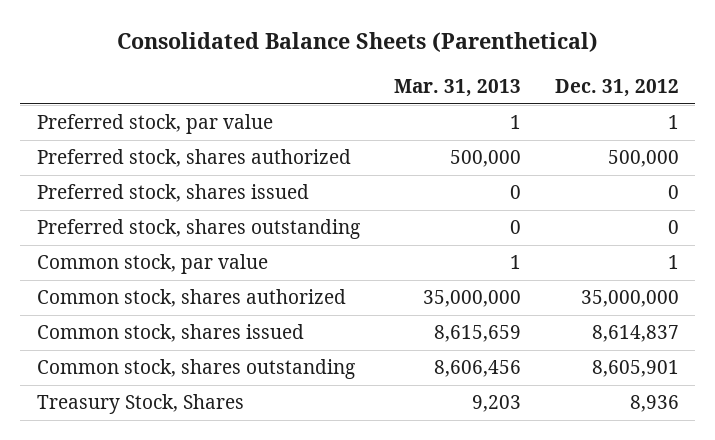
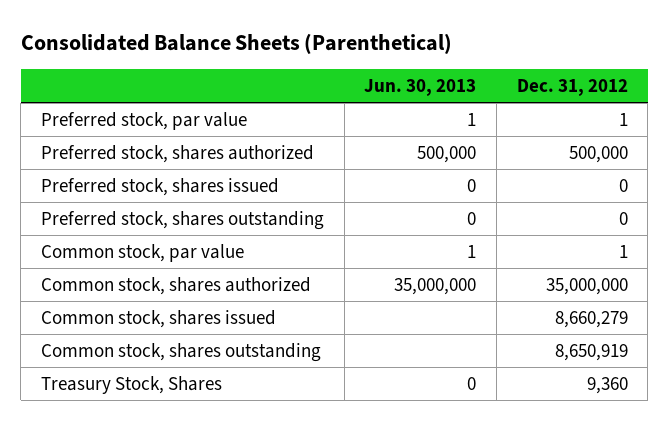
[393,78,521,97] Mar. 31, 2013 -> none
none -> [364,79,477,97] Jun. 30, 2013
[591,325,679,343] 8,614,837 -> [554,310,628,328] 8,660,279
[591,360,679,378] 8,605,901 -> [554,343,628,361] 8,650,919
[629,395,679,413] 8,936 -> [586,376,628,394] 9,360

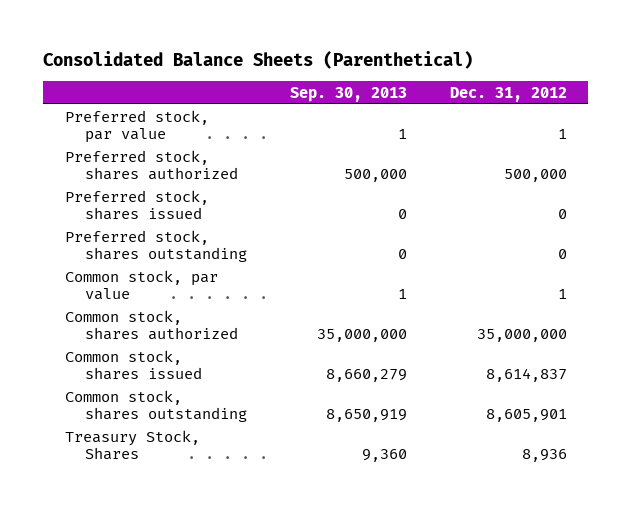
[364,79,477,97] Jun. 30, 2013 -> none
none -> [289,86,407,102] Sep. 30, 2013
[554,310,628,328] 8,660,279 -> [485,367,567,382] 8,614,837
[554,343,628,361] 8,650,919 -> [485,408,567,422] 8,605,901
[586,376,628,394] 9,360 -> [521,448,567,462] 8,936

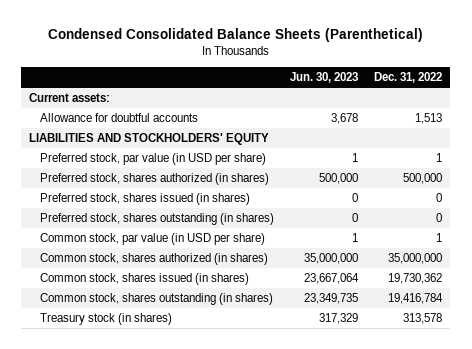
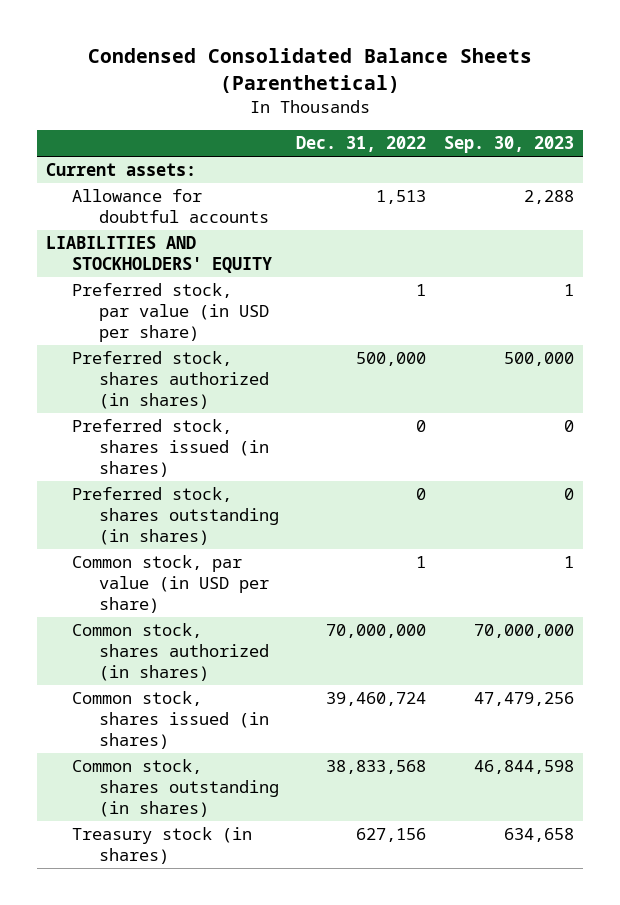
[290,72,359,84] Jun. 30, 2023 -> none
none -> [444,136,575,154] Sep. 30, 2023
[388,253,443,265] 35,000,000 -> [326,624,427,639] 70,000,000
[388,273,443,285] 19,730,362 -> [326,692,427,707] 39,460,724
[388,293,444,305] 19,416,784 -> [326,760,427,775] 38,833,568
[403,313,443,325] 313,578 -> [356,828,427,843] 627,156

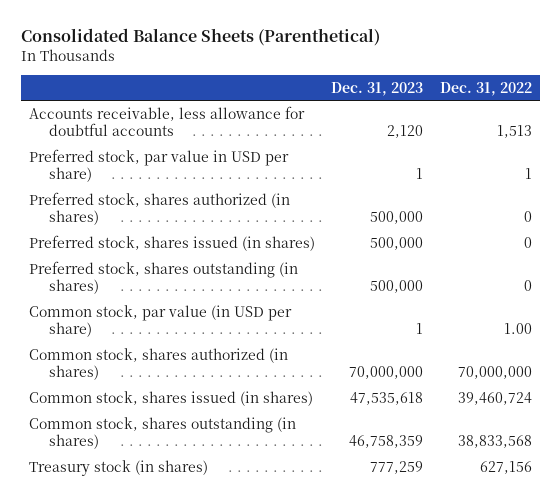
[87,48,532,93] Condensed Consolidated Balance Sheets (Parenthetical) -> [20,28,380,47] Consolidated Balance Sheets (Parenthetical)
[444,136,575,154] Sep. 30, 2023 -> none
none -> [331,81,424,96] Dec. 31, 2023
[45,163,196,177] Current assets: -> none
[45,236,273,274] LIABILITIES AND STOCKHOLDERS' EQUITY -> none
[72,189,269,224] Allowance for doubtful accounts -> [28,105,305,136] Accounts receivable, less allowance for doubtful accounts
[72,283,269,343] Preferred stock, par value (in USD per share) -> [28,148,289,182] Preferred stock, par value in USD per share)
[356,352,427,367] 500,000 -> [523,210,532,222] 0
[416,556,427,569] 1 -> [503,322,532,334] 1.00

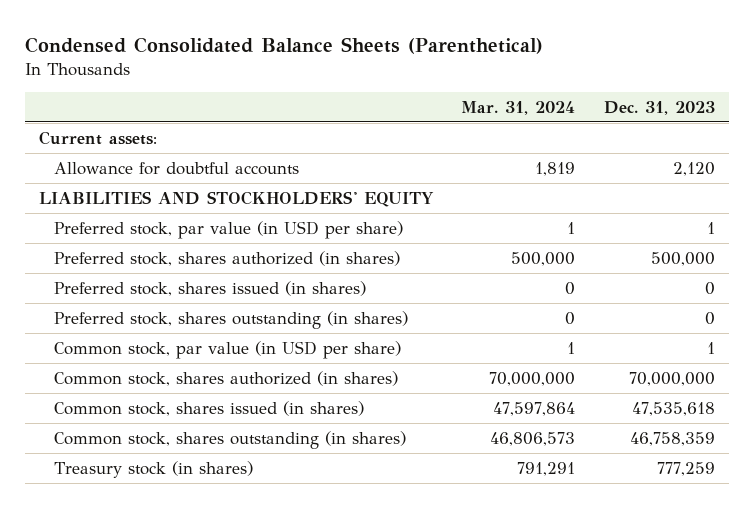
[20,28,380,47] Consolidated Balance Sheets (Parenthetical) -> [24,36,543,54] Condensed Consolidated Balance Sheets (Parenthetical)
[439,81,532,96] Dec. 31, 2022 -> none
none -> [461,100,576,115] Mar. 31, 2024
none -> [39,130,158,145] Current assets:
[28,105,305,136] Accounts receivable, less allowance for doubtful accounts -> [53,161,299,175] Allowance for doubtful accounts
none -> [39,190,435,207] LIABILITIES AND STOCKHOLDERS' EQUITY
[28,148,289,182] Preferred stock, par value in USD per share) -> [53,220,403,239] Preferred stock, par value (in USD per share)
[370,236,424,250] 500,000 -> [704,281,715,295] 0
[370,279,424,293] 500,000 -> [704,311,715,325] 0

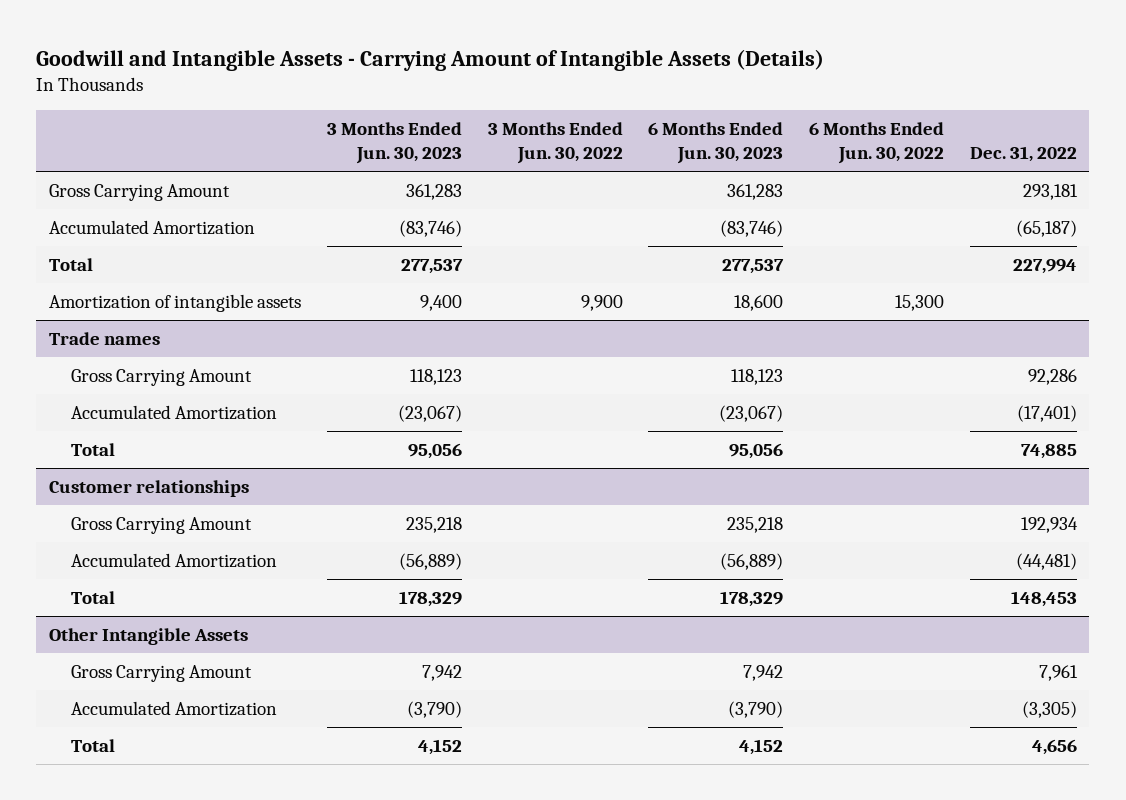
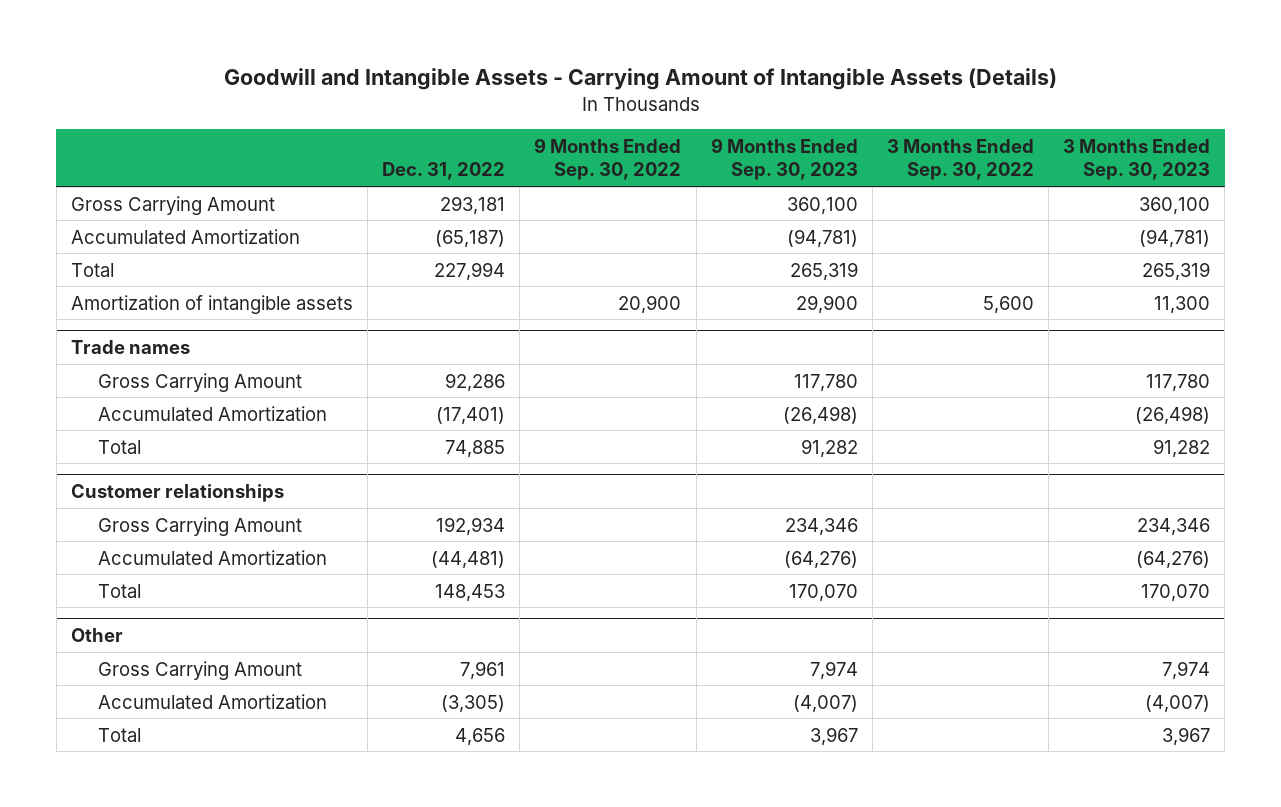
[326,122,462,164] 3 Months Ended Jun. 30, 2023 -> none
[487,122,623,164] 3 Months Ended Jun. 30, 2022 -> none
[648,122,784,164] 6 Months Ended Jun. 30, 2023 -> none
[808,122,944,164] 6 Months Ended Jun. 30, 2022 -> none
none -> [534,137,682,181] 9 Months Ended Sep. 30, 2022
none -> [710,137,858,181] 9 Months Ended Sep. 30, 2023
none -> [886,138,1034,181] 3 Months Ended Sep. 30, 2022
none -> [1063,138,1211,181] 3 Months Ended Sep. 30, 2023
[49,628,249,646] Other Intangible Assets -> [70,628,123,643] Other

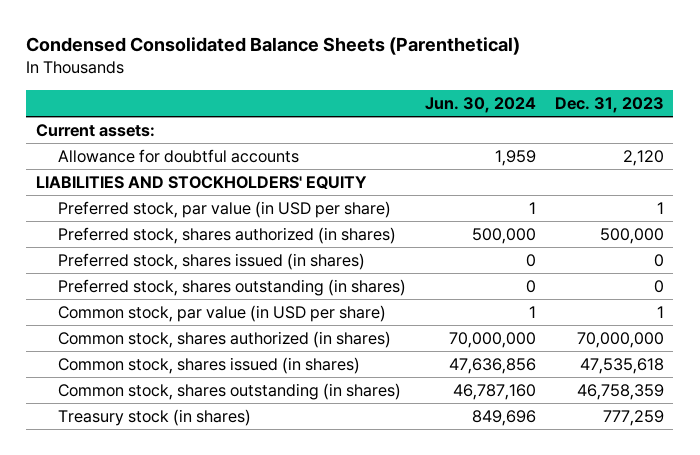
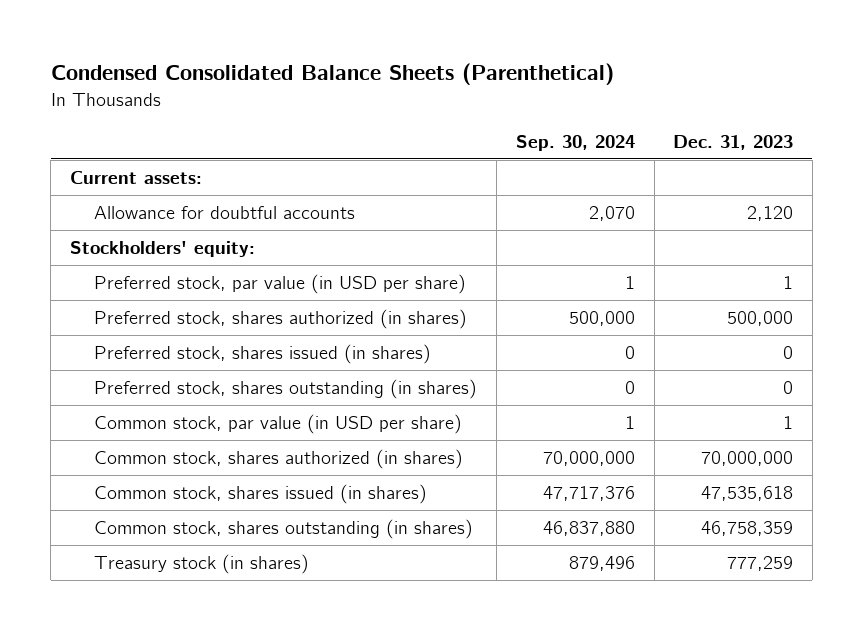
[424,96,536,113] Jun. 30, 2024 -> none
none -> [515,135,635,152] Sep. 30, 2024
[35,175,367,189] LIABILITIES AND STOCKHOLDERS' EQUITY -> [69,240,255,257] Stockholders' equity:

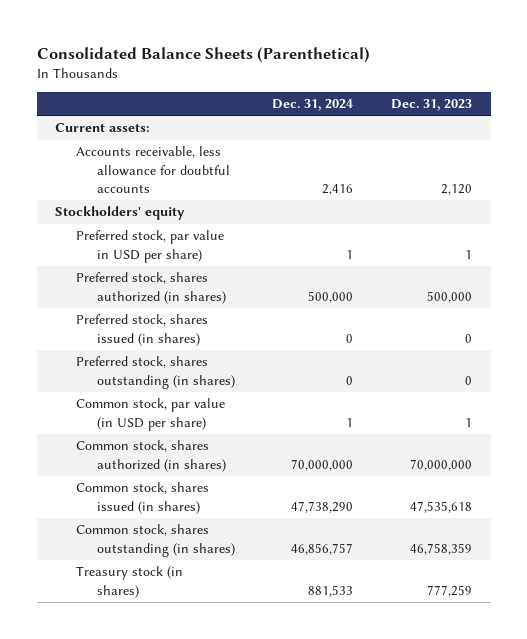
[50,63,614,86] Condensed Consolidated Balance Sheets (Parenthetical) -> [36,46,370,63] Consolidated Balance Sheets (Parenthetical)
[515,135,635,152] Sep. 30, 2024 -> none
none -> [272,99,354,112] Dec. 31, 2024
[94,205,356,219] Allowance for doubtful accounts -> [76,146,230,193] Accounts receivable, less allowance for doubtful accounts
[69,240,255,257] Stockholders' equity: -> [55,206,186,221] Stockholders' equity
[94,273,467,294] Preferred stock, par value (in USD per share) -> [76,230,225,263] Preferred stock, par value in USD per share)

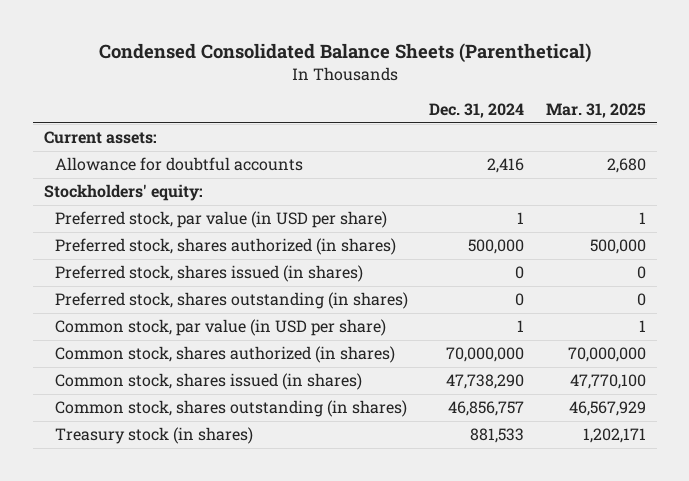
[36,46,370,63] Consolidated Balance Sheets (Parenthetical) -> [98,42,591,63] Condensed Consolidated Balance Sheets (Parenthetical)
[390,99,472,112] Dec. 31, 2023 -> none
none -> [545,103,646,119] Mar. 31, 2025
[76,146,230,193] Accounts receivable, less allowance for doubtful accounts -> [54,157,303,172] Allowance for doubtful accounts
[55,206,186,221] Stockholders' equity -> [43,184,203,202] Stockholders' equity:
[76,230,225,263] Preferred stock, par value in USD per share) -> [54,211,387,229] Preferred stock, par value (in USD per share)

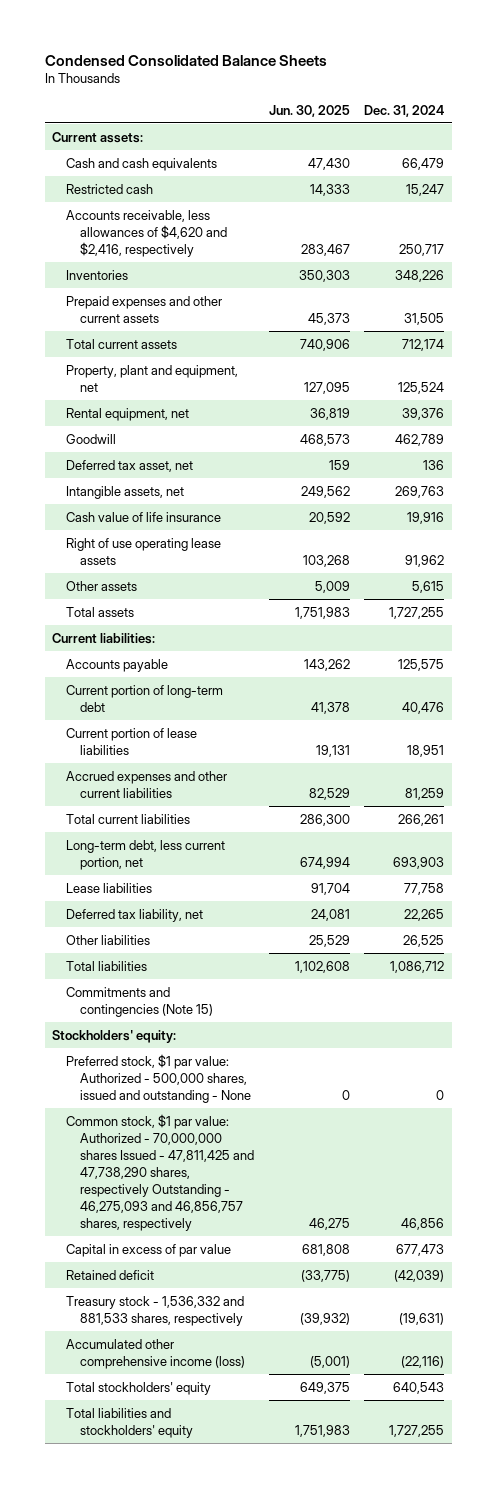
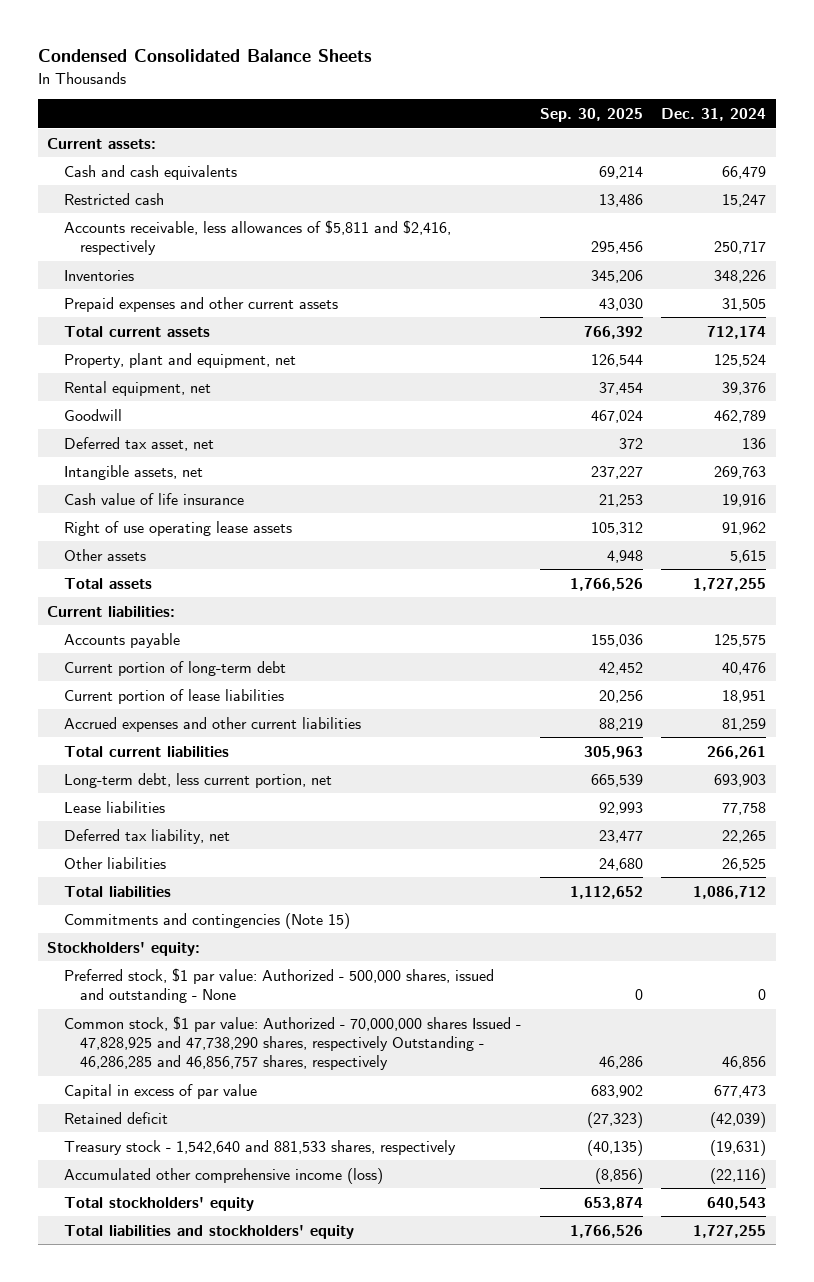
[268,104,350,117] Jun. 30, 2025 -> none
none -> [539,108,643,123] Sep. 30, 2025
[66,209,228,257] Accounts receivable, less allowances of $4,620 and $2,416, respectively -> [63,219,451,256] Accounts receivable, less allowances of $5,811 and $2,416, respectively
[66,1113,255,1231] Common stock, $1 par value: Authorized - 70,000,000 shares Issued - 47,811,425 and 47,738,290 shares, respectively Outstanding - 46,275,093 and 46,856,757 shares, respectively -> [63,1015,521,1071] Common stock, $1 par value: Authorized - 70,000,000 shares Issued - 47,828,925 and 47,738,290 shares, respectively Outstanding - 46,286,285 and 46,856,757 shares, respectively
[66,1295,245,1326] Treasury stock - 1,536,332 and 881,533 shares, respectively -> [63,1139,456,1155] Treasury stock - 1,542,640 and 881,533 shares, respectively

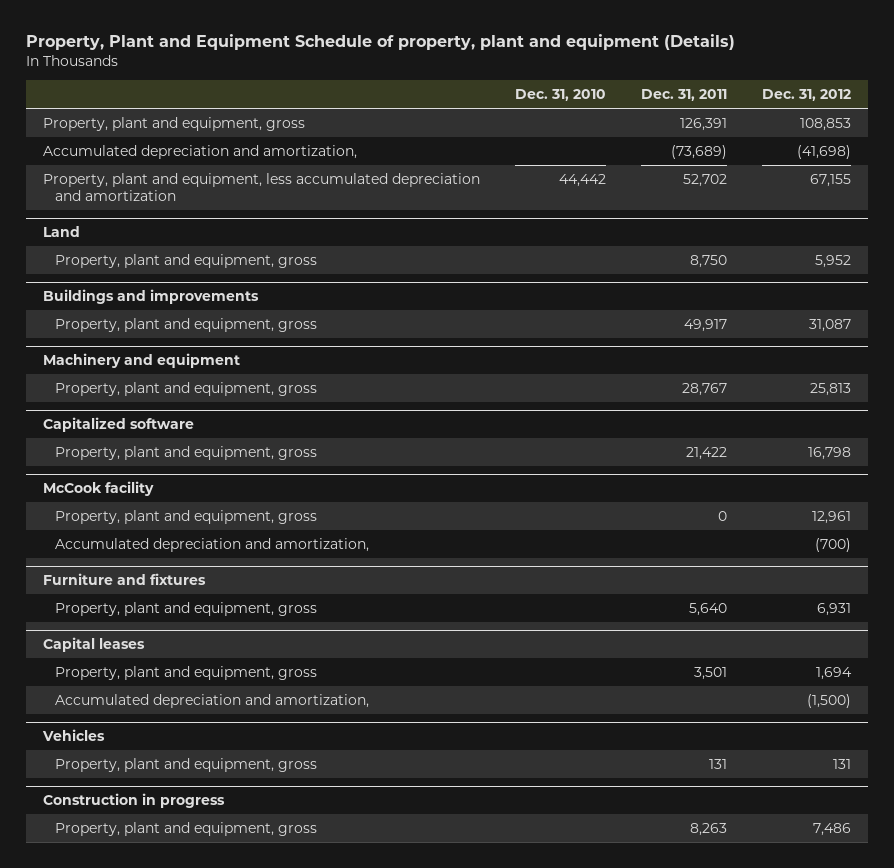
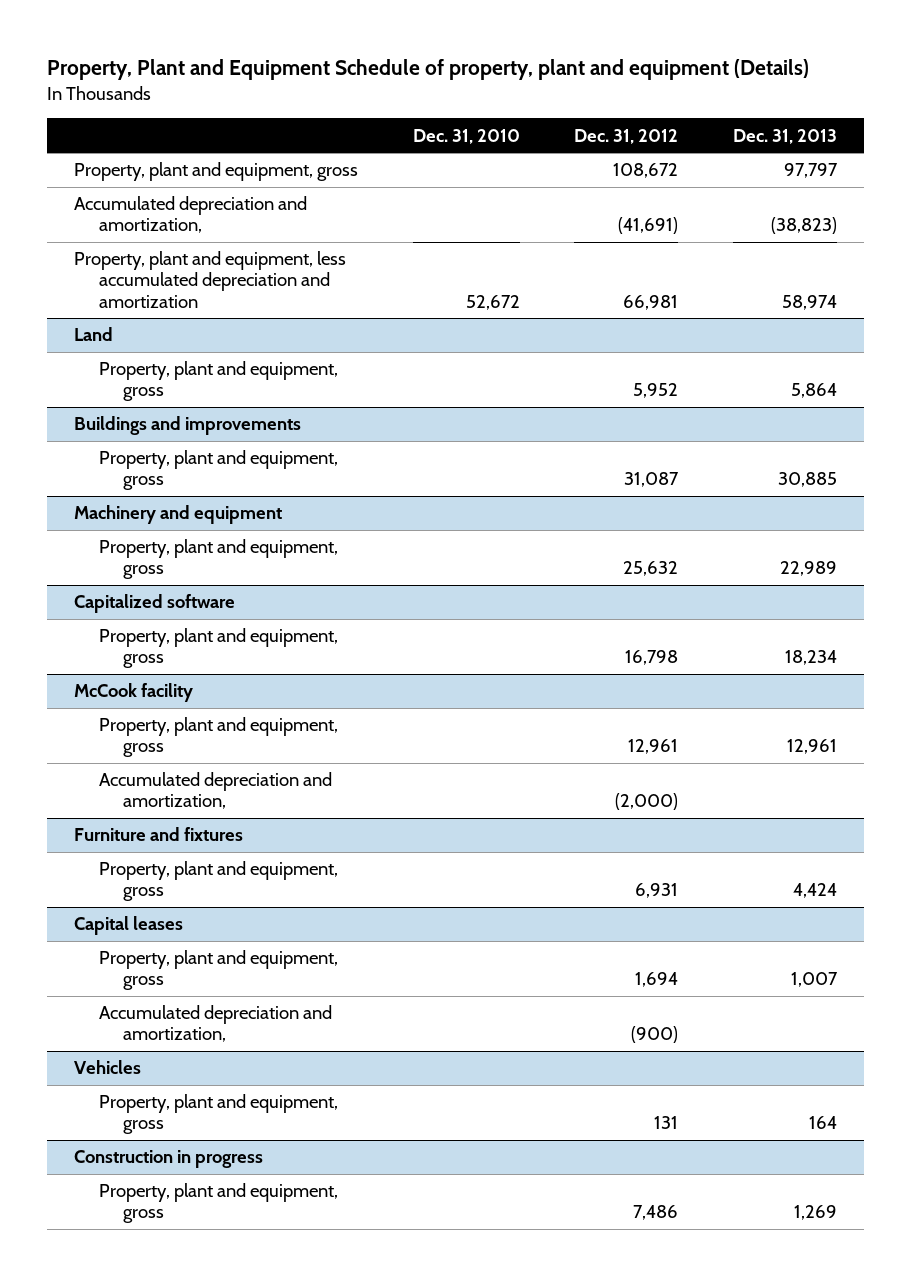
[640,89,727,102] Dec. 31, 2011 -> none
none -> [732,128,837,144] Dec. 31, 2013
[799,117,851,131] 108,853 -> [613,163,679,179] 108,672
[796,144,851,159] (41,698) -> [618,217,679,235] (41,691)
[559,173,607,187] 44,442 -> [465,294,520,310] 52,672
[809,173,851,187] 67,155 -> [623,294,679,310] 66,981
[809,382,851,396] 25,813 -> [623,561,679,577] 25,632
[814,537,851,552] (700) -> [615,793,679,811] (2,000)
[806,693,851,708] (1,500) -> [631,1026,679,1044] (900)

